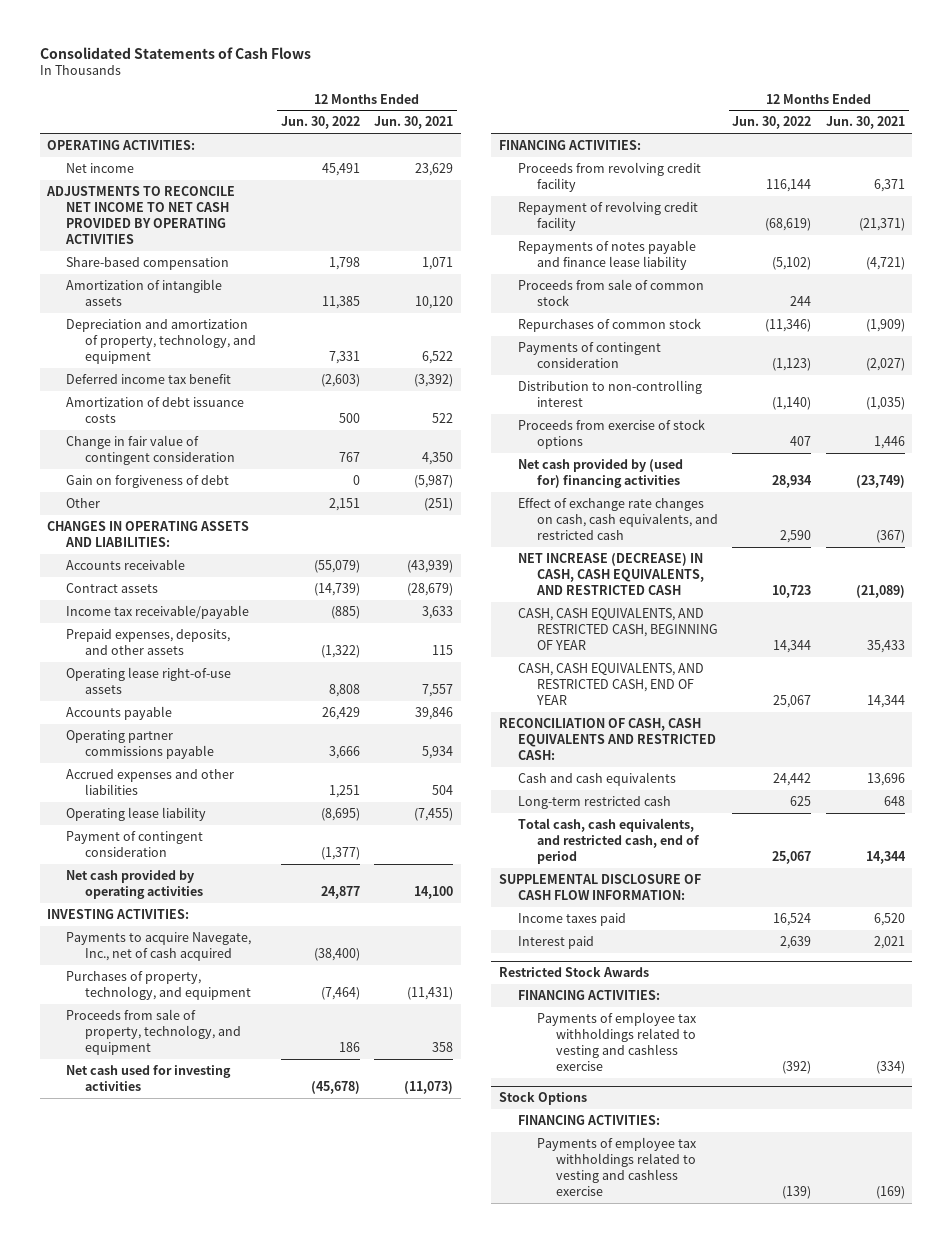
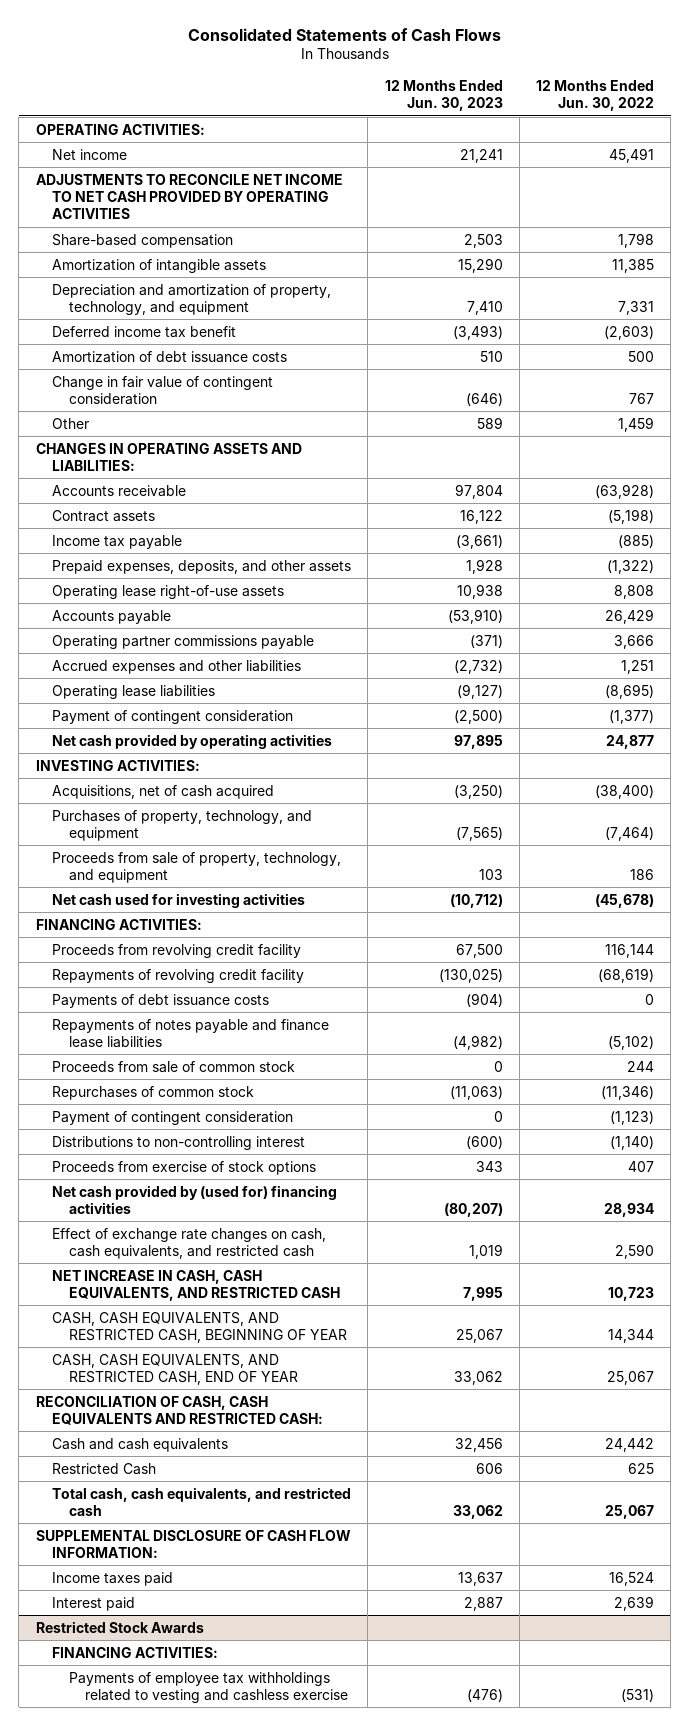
[374,116,454,130] Jun. 30, 2021 -> none
none -> [384,79,503,112] 12 Months Ended Jun. 30, 2023
[65,474,229,488] Gain on forgiveness of debt -> none
[328,497,360,511] 2,151 -> [618,416,655,432] 1,459
[313,559,360,573] (55,079) -> [595,483,655,499] (63,928)
[313,582,360,596] (14,739) -> [608,508,655,524] (5,198)
[65,604,249,619] Income tax receivable/payable -> [52,534,183,549] Income tax payable
[65,806,206,821] Operating lease liability -> [52,684,216,699] Operating lease liabilities
[65,931,251,961] Payments to acquire Navegate, Inc., net of cash acquired -> [52,784,275,799] Acquisitions, net of cash acquired
[517,200,698,231] Repayment of revolving credit facility -> [52,968,305,983] Repayments of revolving credit facility
none -> [52,993,270,1008] Payments of debt issuance costs
[517,239,696,270] Repayments of notes payable and finance lease liability -> [52,1018,330,1049] Repayments of notes payable and finance lease liabilities
[517,341,661,368] Payments of contingent consideration -> [52,1110,294,1125] Payment of contingent consideration
[517,379,702,407] Distribution to non-controlling interest -> [52,1135,306,1150] Distributions to non-controlling interest
[517,552,704,596] NET INCREASE (DECREASE) IN CASH, CASH EQUIVALENTS, AND RESTRICTED CASH -> [52,1269,340,1302] NET INCREASE IN CASH, CASH EQUIVALENTS, AND RESTRICTED CASH
[517,795,671,809] Long-term restricted cash -> [52,1462,157,1475] Restricted Cash
[517,817,700,865] Total cash, cash equivalents, and restricted cash, end of period -> [52,1486,352,1517] Total cash, cash equivalents, and restricted cash
[498,1091,587,1105] Stock Options -> none
[517,1114,660,1125] FINANCING ACTIVITIES: -> none
[536,1136,697,1197] Payments of employee tax withholdings related to vesting and cashless exercise -> none
[782,1061,812,1075] (392) -> [621,1689,655,1703] (531)

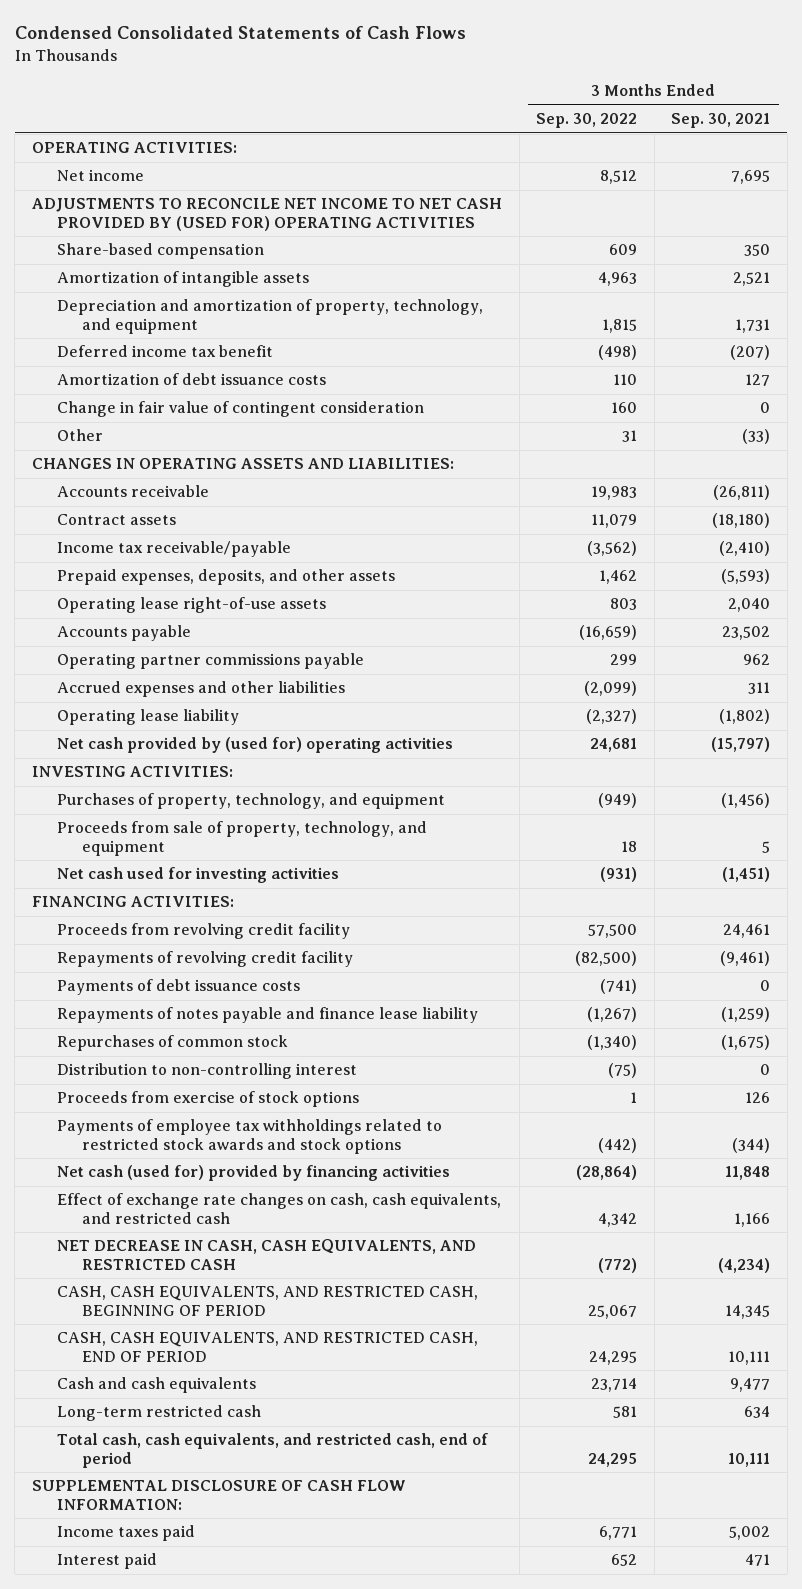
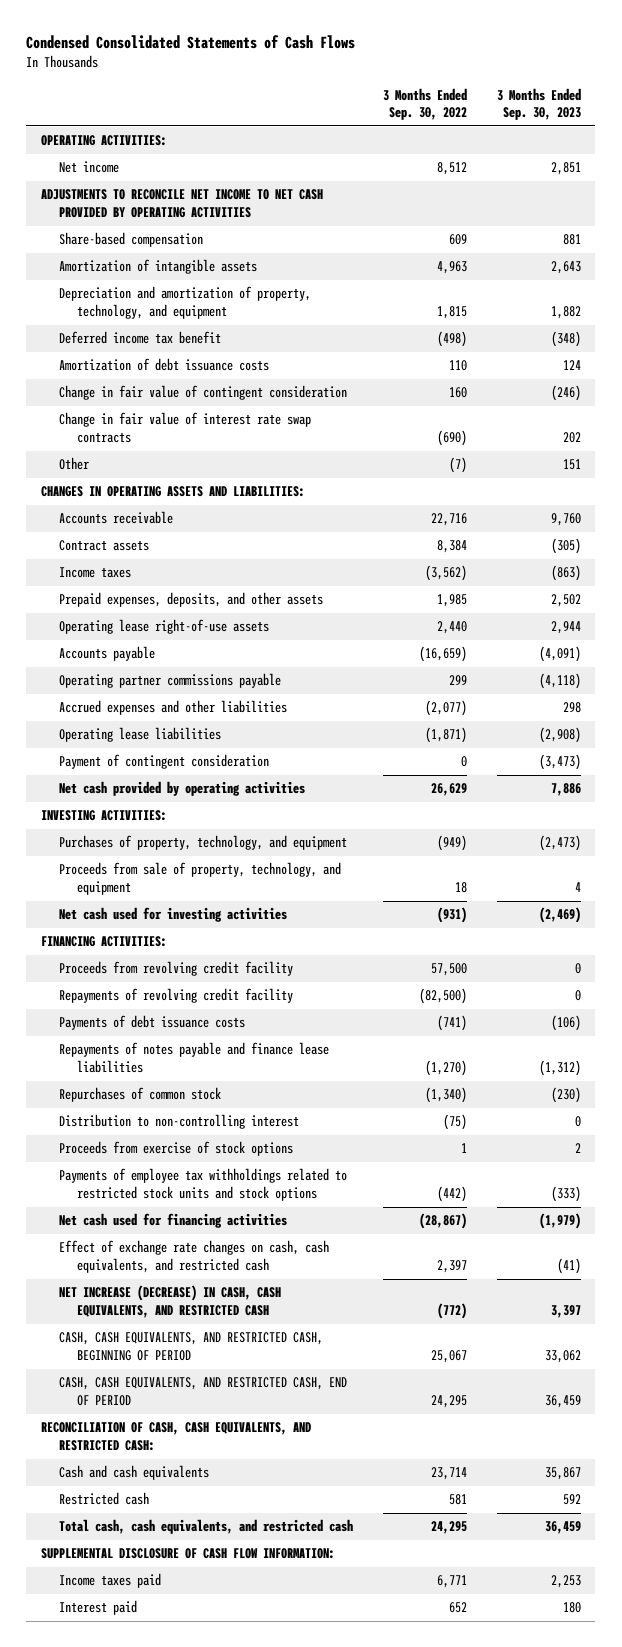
[671,112,771,128] Sep. 30, 2021 -> none
none -> [496,87,581,121] 3 Months Ended Sep. 30, 2023
[31,198,502,231] ADJUSTMENTS TO RECONCILE NET INCOME TO NET CASH PROVIDED BY (USED FOR) OPERATING ACTIVITIES -> [41,189,324,218] ADJUSTMENTS TO RECONCILE NET INCOME TO NET CASH PROVIDED BY OPERATING ACTIVITIES
none -> [58,412,311,443] Change in fair value of interest rate swap contracts
[622,430,638,443] 31 -> [448,457,467,474] (7)
[591,486,638,501] 19,983 -> [430,513,467,527] 22,716
[591,514,638,529] 11,079 -> [436,540,467,554] 8,384
[56,541,291,558] Income tax receivable/payable -> [58,567,131,579] Income taxes
[599,570,638,585] 1,462 -> [436,594,467,608] 1,985
[610,598,638,611] 803 -> [436,621,467,635] 2,440
[584,681,638,697] (2,099) -> [424,700,467,717] (2,077)
[56,709,239,726] Operating lease liability -> [58,727,221,743] Operating lease liabilities
[586,709,638,725] (2,327) -> [424,727,467,744] (1,871)
none -> [58,754,269,770] Payment of contingent consideration
[56,737,453,754] Net cash provided by (used for) operating activities -> [58,781,305,797] Net cash provided by operating activities
[590,738,638,753] 24,681 -> [430,783,467,797] 26,629
[56,1007,478,1024] Repayments of notes payable and finance lease liability -> [58,1042,329,1073] Repayments of notes payable and finance lease liabilities
[587,1007,638,1023] (1,267) -> [424,1059,467,1076] (1,270)
[56,1119,442,1154] Payments of employee tax withholdings related to restricted stock awards and stock options -> [58,1168,347,1201] Payments of employee tax withholdings related to restricted stock units and stock options
[56,1165,450,1182] Net cash (used for) provided by financing activities -> [58,1213,287,1229] Net cash used for financing activities
[576,1165,638,1181] (28,864) -> [418,1213,467,1230] (28,867)
[598,1212,638,1227] 4,342 -> [436,1259,467,1273] 2,397
[56,1239,476,1270] NET DECREASE IN CASH, CASH EQUIVALENTS, AND RESTRICTED CASH -> [58,1285,281,1318] NET INCREASE (DECREASE) IN CASH, CASH EQUIVALENTS, AND RESTRICTED CASH
none -> [41,1422,312,1451] RECONCILIATION OF CASH, CASH EQUIVALENTS, AND RESTRICTED CASH:
[56,1405,261,1422] Long-term restricted cash -> [58,1492,149,1506] Restricted cash
[56,1433,488,1468] Total cash, cash equivalents, and restricted cash, end of period -> [58,1519,353,1535] Total cash, cash equivalents, and restricted cash

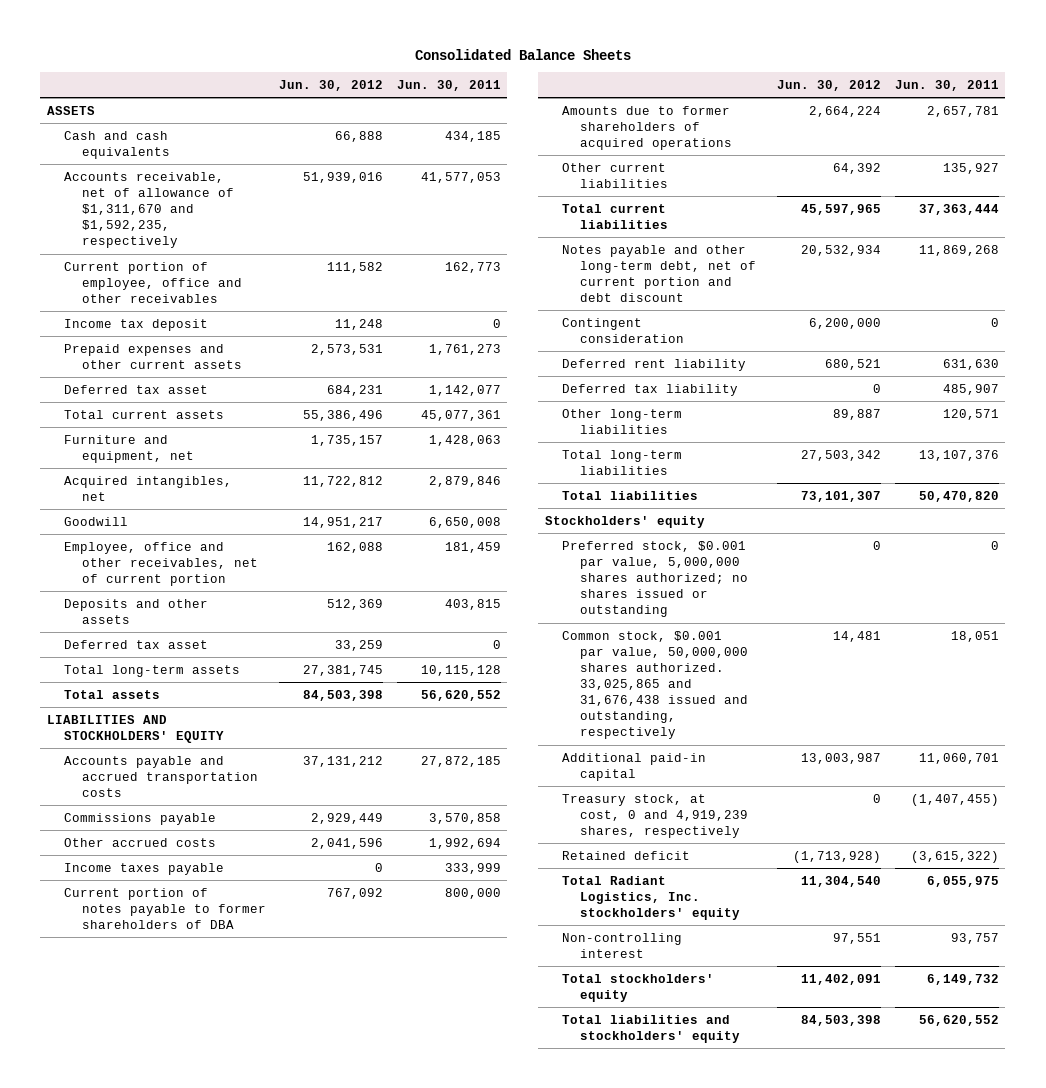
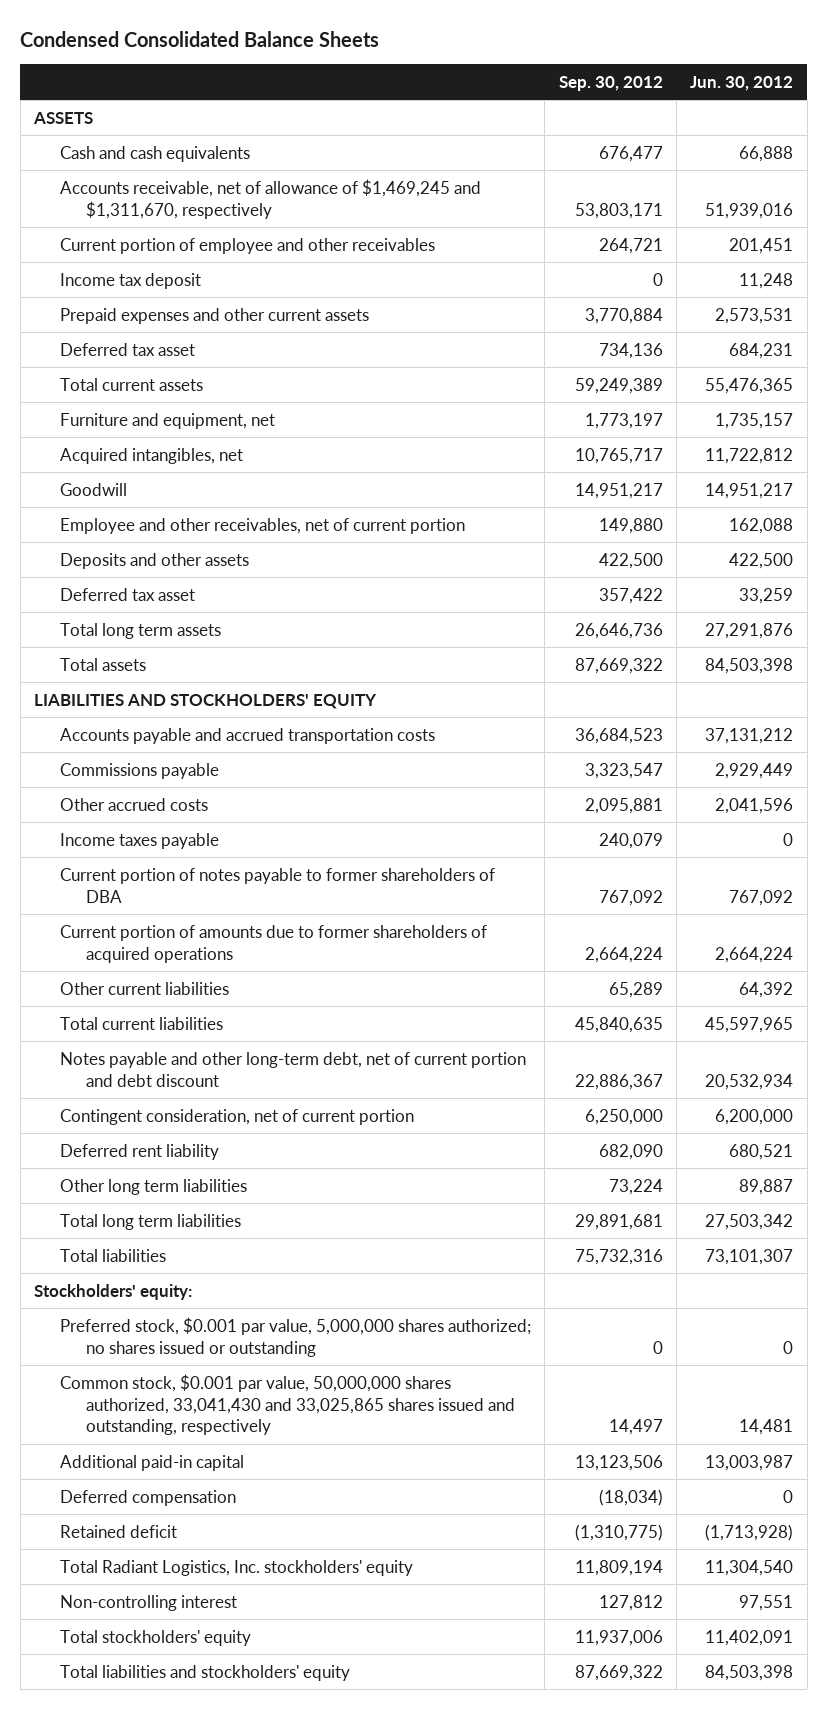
[414,48,631,60] Consolidated Balance Sheets -> [20,30,380,47] Condensed Consolidated Balance Sheets
[396,79,501,91] Jun. 30, 2011 -> none
none -> [558,75,663,91] Sep. 30, 2012
[64,171,234,248] Accounts receivable, net of allowance of $1,311,670 and $1,592,235, respectively -> [60,178,482,219] Accounts receivable, net of allowance of $1,469,245 and $1,311,670, respectively
[64,261,242,303] Current portion of employee, office and other receivables -> [60,237,436,254] Current portion of employee and other receivables
[327,261,384,273] 111,582 -> [729,237,794,254] 201,451
[303,409,384,421] 55,386,496 -> [705,377,794,394] 55,476,365
[64,541,258,586] Employee, office and other receivables, net of current portion -> [60,517,466,534] Employee and other receivables, net of current portion
[327,598,384,610] 512,369 -> [729,552,794,569] 422,500
[64,664,241,677] Total long-term assets -> [60,622,222,639] Total long term assets
[303,664,384,676] 27,381,745 -> [705,622,794,639] 27,291,876
[562,105,732,150] Amounts due to former shareholders of acquired operations -> [60,924,488,963] Current portion of amounts due to former shareholders of acquired operations
[562,317,684,343] Contingent consideration -> [60,1108,415,1125] Contingent consideration, net of current portion
[562,383,739,396] Deferred tax liability -> none
[562,408,683,434] Other long-term liabilities -> [60,1178,248,1195] Other long term liabilities
[562,449,683,475] Total long-term liabilities -> [60,1213,242,1230] Total long term liabilities
[545,515,706,528] Stockholders' equity -> [33,1283,192,1300] Stockholders' equity:
[562,630,748,740] Common stock, $0.001 par value, 50,000,000 shares authorized. 33,025,865 and 31,676,438 issued and outstanding, respectively -> [60,1373,516,1436] Common stock, $0.001 par value, 50,000,000 shares authorized, 33,041,430 and 33,025,865 shares issued and outstanding, respectively
[562,793,748,838] Treasury stock, at cost, 0 and 4,919,239 shares, respectively -> none
none -> [60,1489,237,1506] Deferred compensation

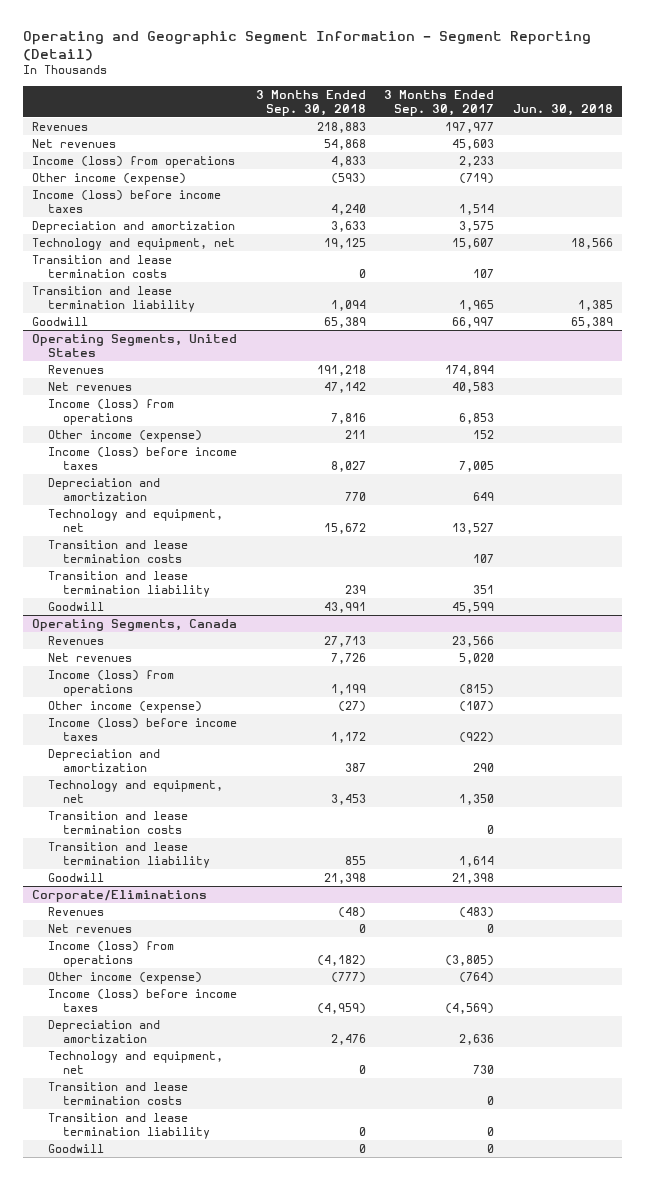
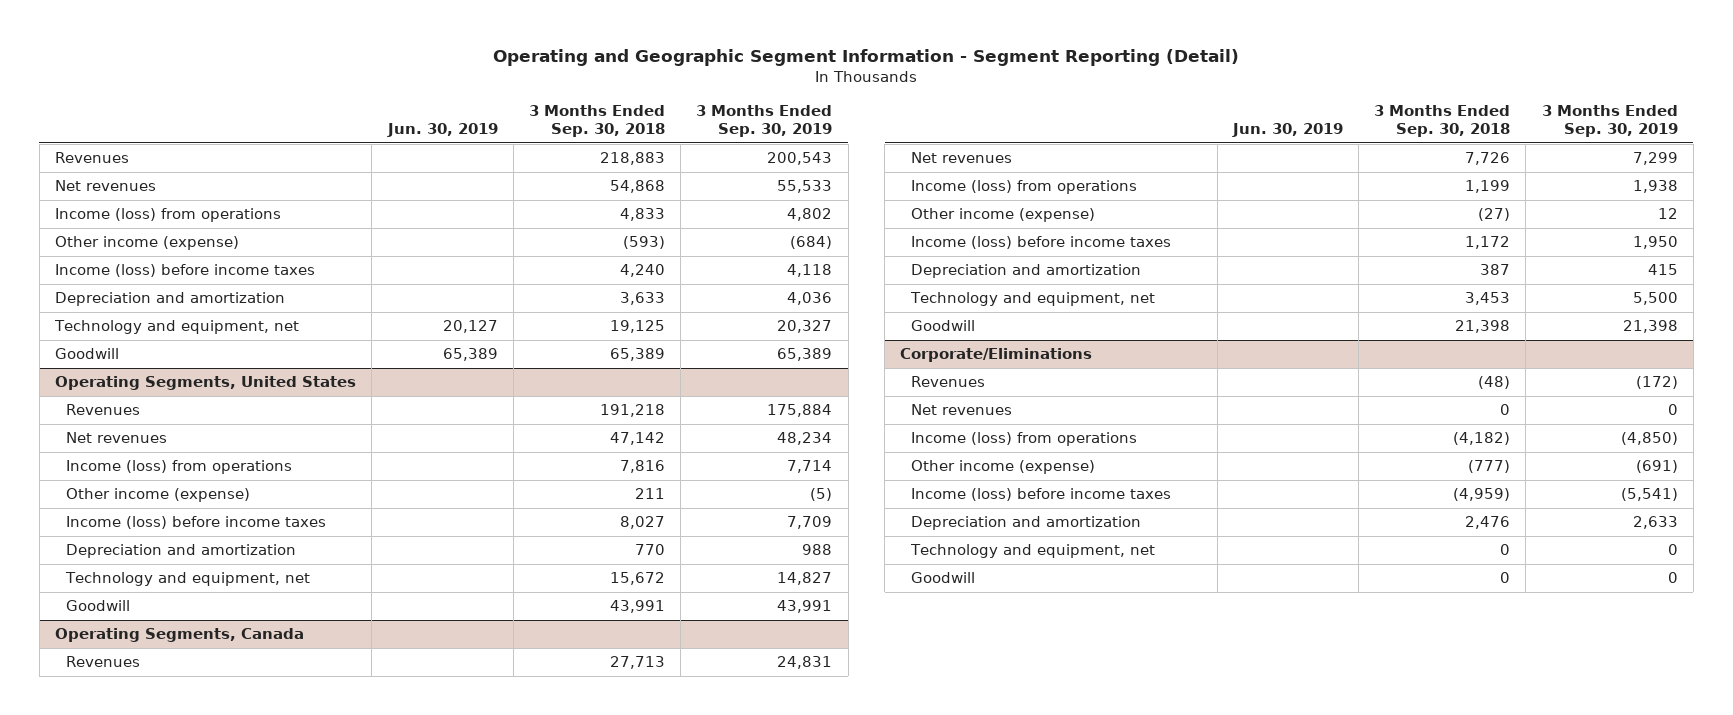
[384,89,495,116] 3 Months Ended Sep. 30, 2017 -> none
[512,103,613,116] Jun. 30, 2018 -> none
none -> [386,123,498,138] Jun. 30, 2019
none -> [696,104,833,138] 3 Months Ended Sep. 30, 2019
[32,255,173,278] Transition and lease termination costs -> none
[32,286,195,312] Transition and lease termination liability -> none
[47,540,188,563] Transition and lease termination costs -> none
[47,571,210,597] Transition and lease termination liability -> none
[47,811,188,834] Transition and lease termination costs -> none
[47,842,210,868] Transition and lease termination liability -> none
[47,1082,188,1105] Transition and lease termination costs -> none
[47,1113,210,1139] Transition and lease termination liability -> none

